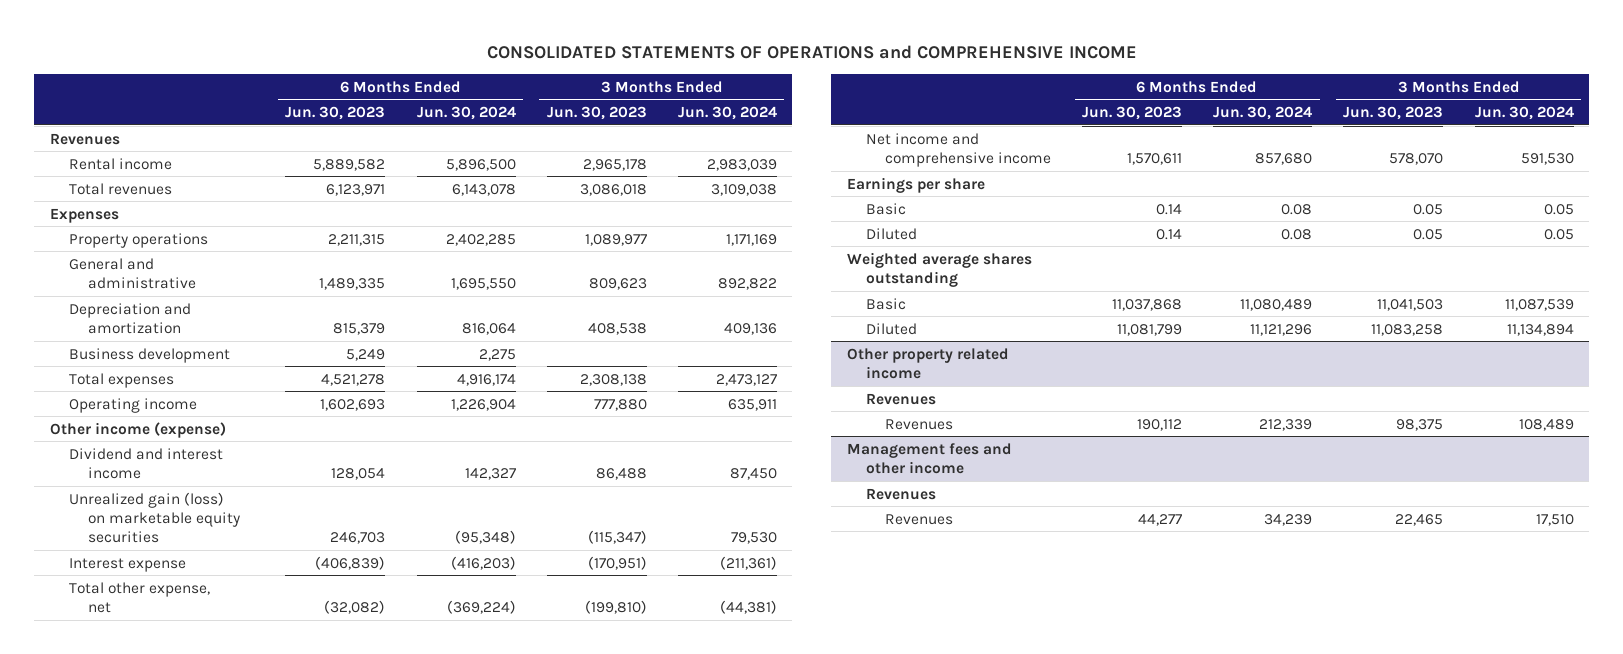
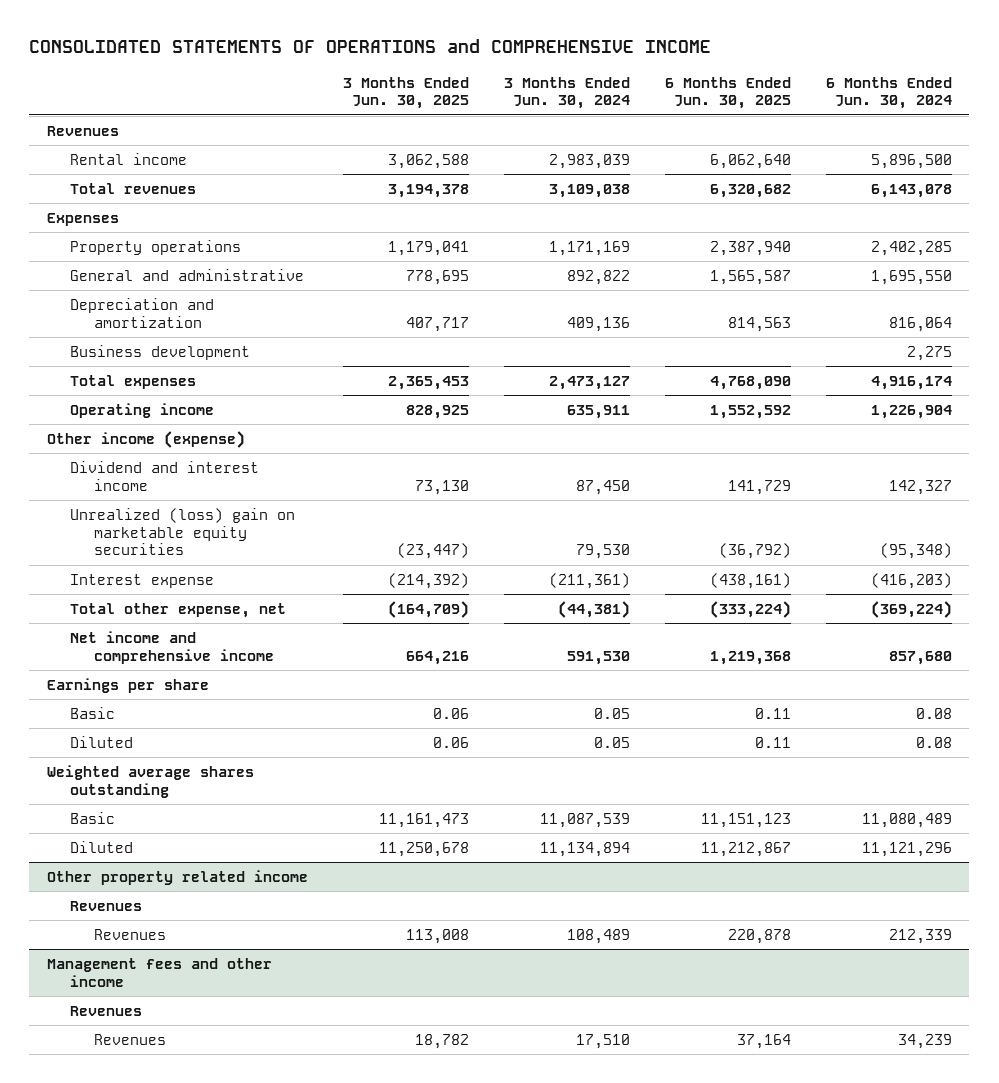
[285,106,386,121] Jun. 30, 2023 -> none
[546,106,647,121] Jun. 30, 2023 -> none
none -> [342,76,469,110] 3 Months Ended Jun. 30, 2025
none -> [664,76,791,110] 6 Months Ended Jun. 30, 2025
[69,491,241,544] Unrealized gain (loss) on marketable equity securities -> [70,507,296,556] Unrealized (loss) gain on marketable equity securities

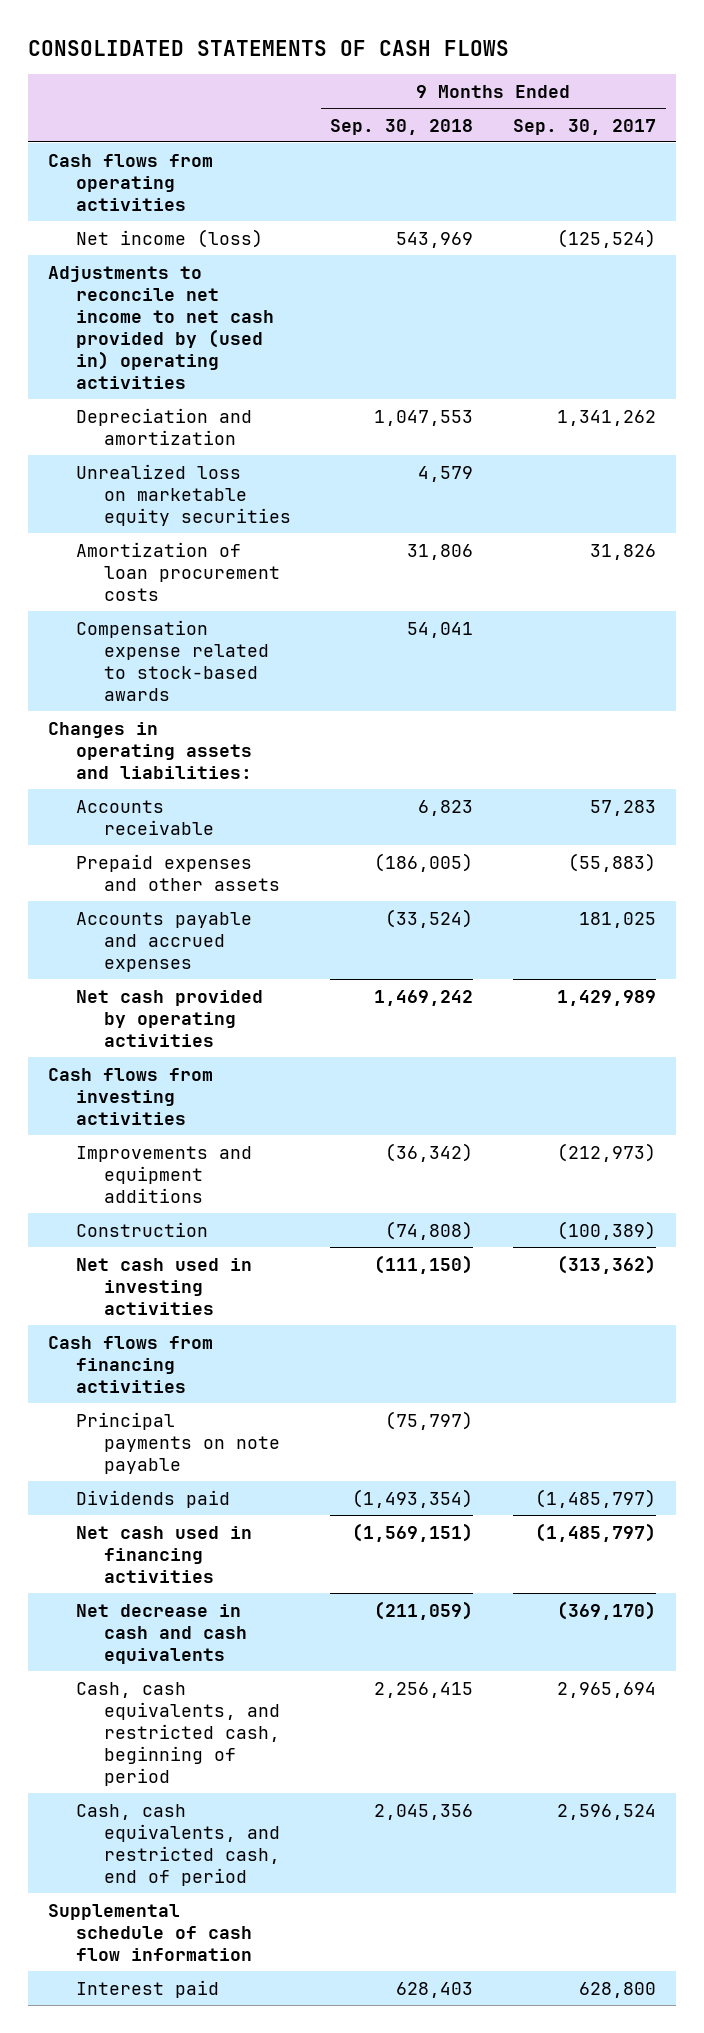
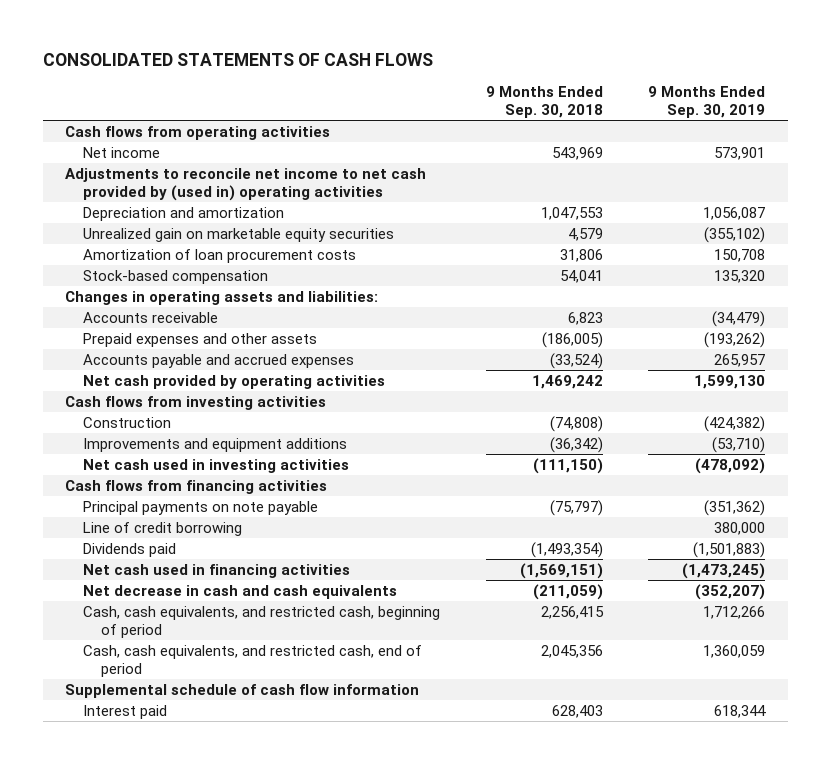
[513,118,657,135] Sep. 30, 2017 -> none
none -> [647,86,765,118] 9 Months Ended Sep. 30, 2019
[75,228,263,248] Net income (loss) -> [83,147,161,159] Net income
[75,463,291,526] Unrealized loss on marketable equity securities -> [83,228,395,243] Unrealized gain on marketable equity securities
[75,619,269,701] Compensation expense related to stock-based awards -> [83,270,269,285] Stock-based compensation
[75,1145,252,1203] Improvements and equipment additions -> [83,438,348,453] Improvements and equipment additions
none -> [83,522,243,537] Line of credit borrowing

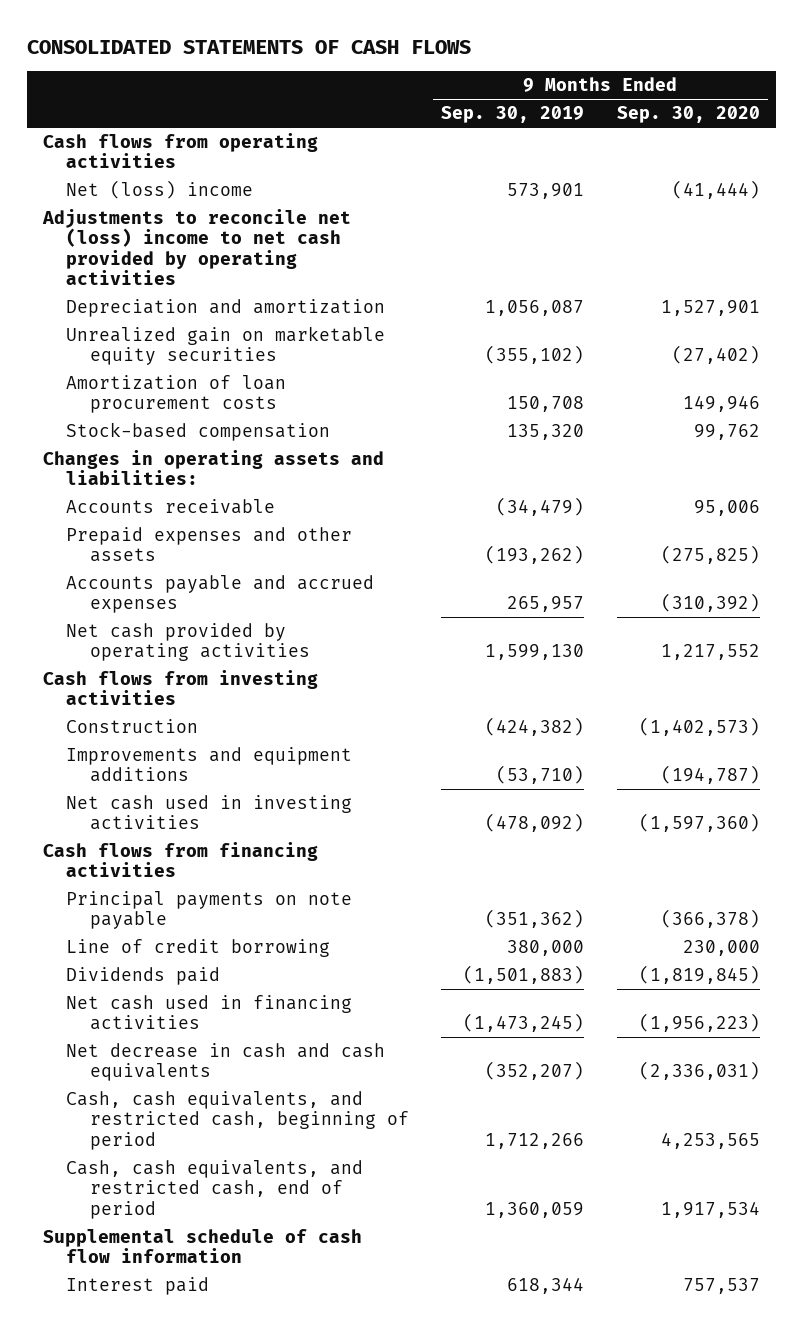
[485,86,603,118] 9 Months Ended Sep. 30, 2018 -> none
none -> [616,106,760,124] Sep. 30, 2020
[83,147,161,159] Net income -> [66,180,254,200] Net (loss) income
[65,168,427,201] Adjustments to reconcile net income to net cash provided by (used in) operating activities -> [41,209,351,286] Adjustments to reconcile net (loss) income to net cash provided by operating activities

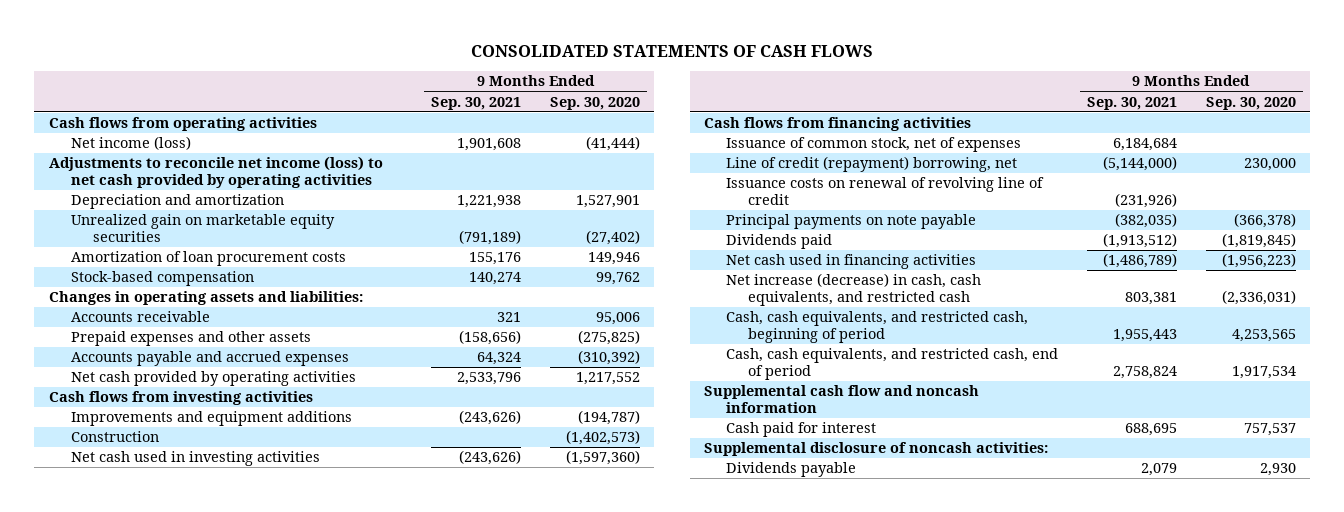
[441,106,585,124] Sep. 30, 2019 -> none
none -> [431,96,522,110] Sep. 30, 2021
[66,180,254,200] Net (loss) income -> [70,136,191,151] Net income (loss)
[41,209,351,286] Adjustments to reconcile net (loss) income to net cash provided by operating activities -> [48,156,383,189] Adjustments to reconcile net income (loss) to net cash provided by operating activities
[66,719,199,734] Construction -> [70,431,159,443] Construction
none -> [726,137,1022,153] Issuance of common stock, net of expenses
none -> [726,156,1018,173] Line of credit (repayment) borrowing, net
none -> [726,177,1045,206] Issuance costs on renewal of revolving line of credit
[66,939,331,958] Line of credit borrowing -> none
[66,1043,386,1082] Net decrease in cash and cash equivalents -> [726,273,982,307] Net increase (decrease) in cash, cash equivalents, and restricted cash
[42,1229,362,1264] Supplemental schedule of cash flow information -> [704,385,980,414] Supplemental cash flow and noncash information
[66,1277,210,1296] Interest paid -> [726,422,877,438] Cash paid for interest
none -> [704,442,1049,457] Supplemental disclosure of noncash activities:
none -> [726,462,857,478] Dividends payable

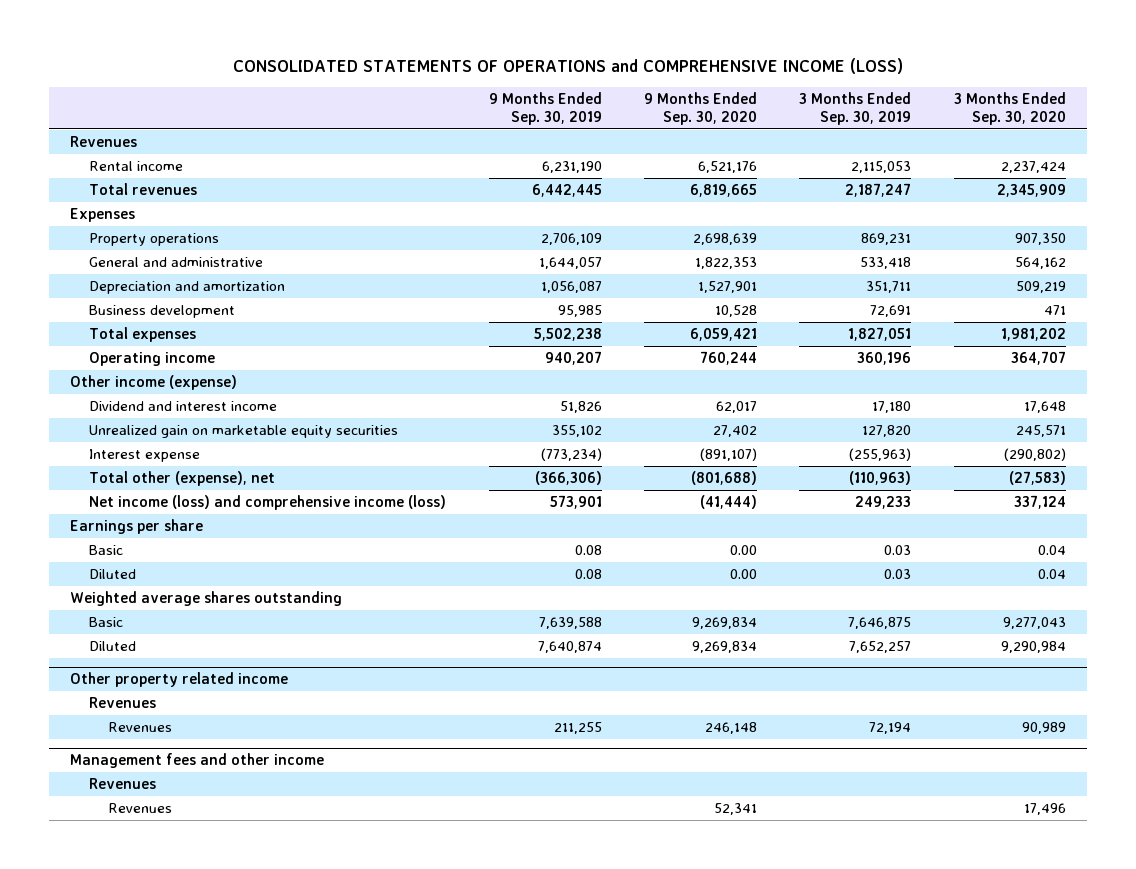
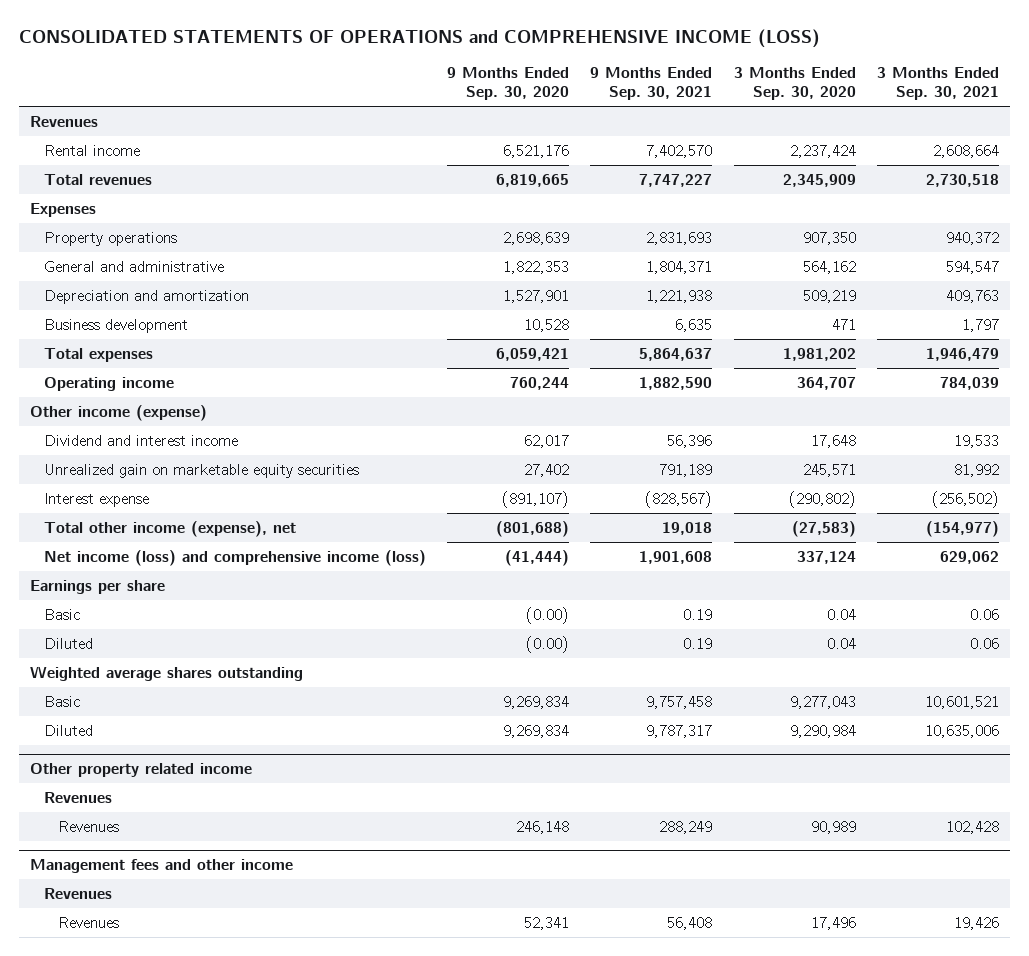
[488,91,602,126] 9 Months Ended Sep. 30, 2019 -> none
[799,91,912,126] 3 Months Ended Sep. 30, 2019 -> none
none -> [590,67,713,101] 9 Months Ended Sep. 30, 2021
none -> [876,67,999,101] 3 Months Ended Sep. 30, 2021
[89,470,276,486] Total other (expense), net -> [43,520,296,537] Total other income (expense), net
[729,544,757,555] 0.00 -> [525,606,569,624] (0.00)
[729,568,757,579] 0.00 -> [525,635,569,653] (0.00)

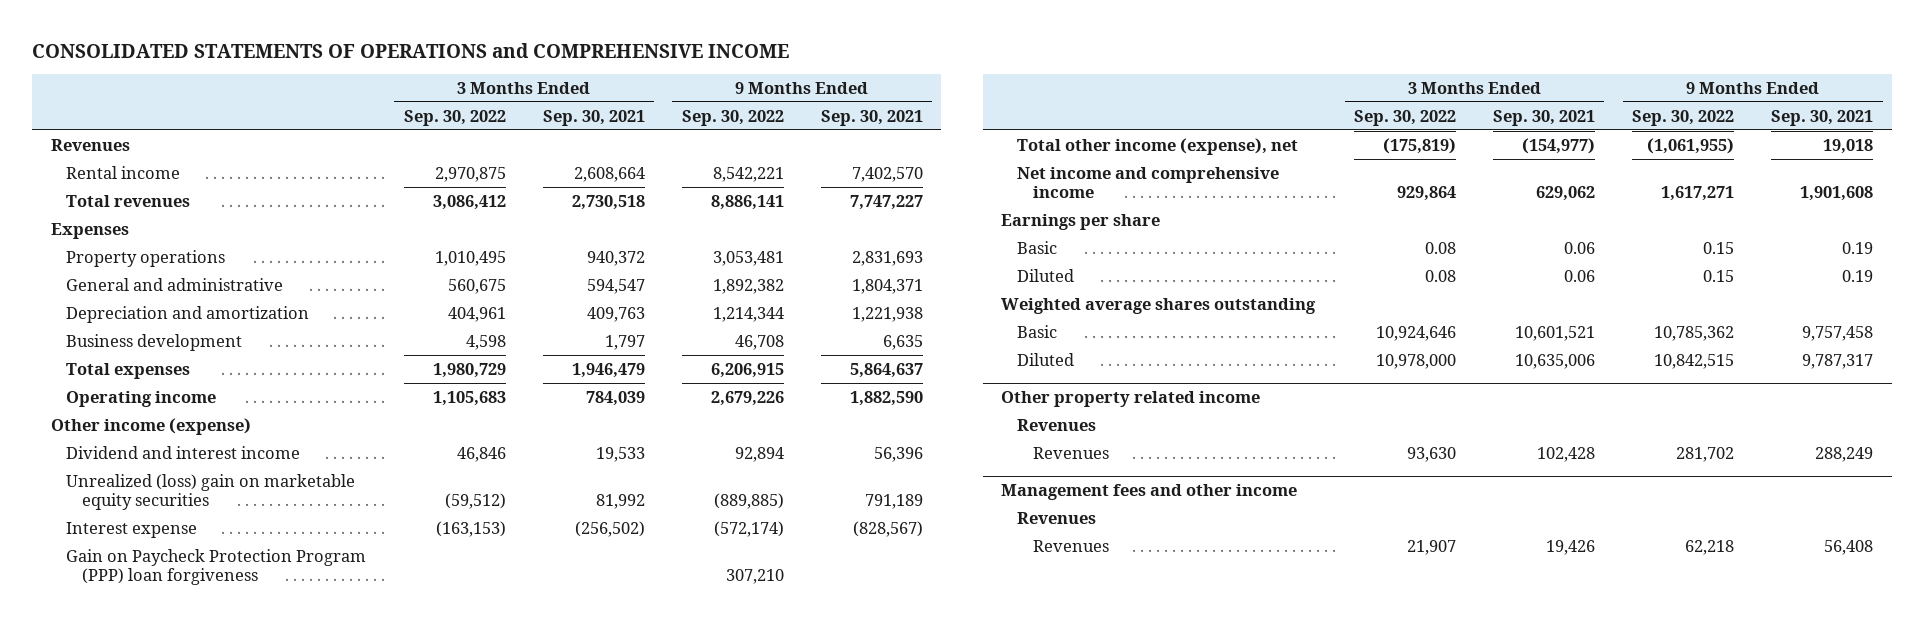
[18,29,820,49] CONSOLIDATED STATEMENTS OF OPERATIONS and COMPREHENSIVE INCOME (LOSS) -> [32,42,790,58] CONSOLIDATED STATEMENTS OF OPERATIONS and COMPREHENSIVE INCOME
[446,67,569,101] 9 Months Ended Sep. 30, 2020 -> none
[733,67,856,101] 3 Months Ended Sep. 30, 2020 -> none
none -> [403,109,506,126] Sep. 30, 2022
none -> [681,109,784,126] Sep. 30, 2022
[43,463,359,478] Unrealized gain on marketable equity securities -> [66,473,356,511] Unrealized (loss) gain on marketable equity securities
none -> [66,548,367,586] Gain on Paycheck Protection Program (PPP) loan forgiveness
[43,549,426,566] Net income (loss) and comprehensive income (loss) -> [1016,166,1279,199] Net income and comprehensive income

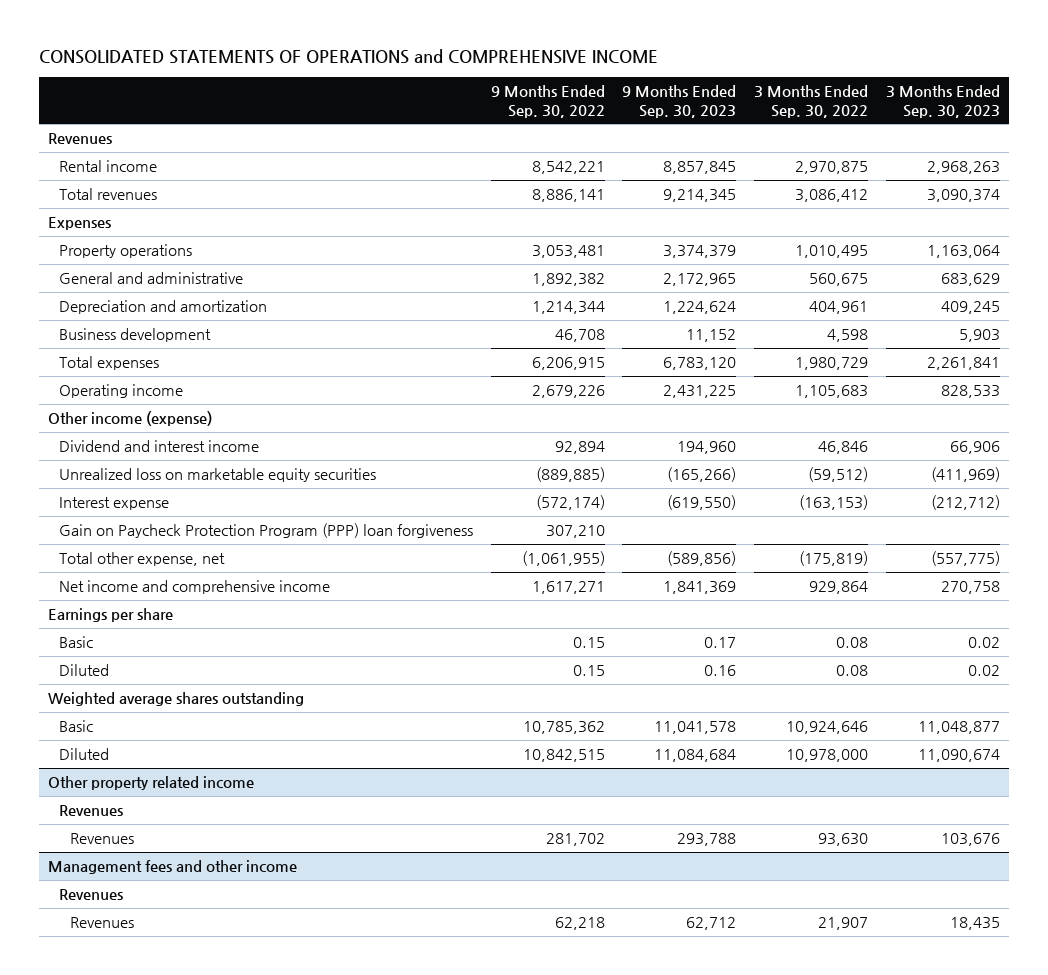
[542,109,645,126] Sep. 30, 2021 -> none
[820,109,923,126] Sep. 30, 2021 -> none
none -> [622,85,737,118] 9 Months Ended Sep. 30, 2023
none -> [885,85,1000,118] 3 Months Ended Sep. 30, 2023
[66,473,356,511] Unrealized (loss) gain on marketable equity securities -> [58,468,376,483] Unrealized loss on marketable equity securities
[1016,137,1298,155] Total other income (expense), net -> [58,552,225,567] Total other expense, net

